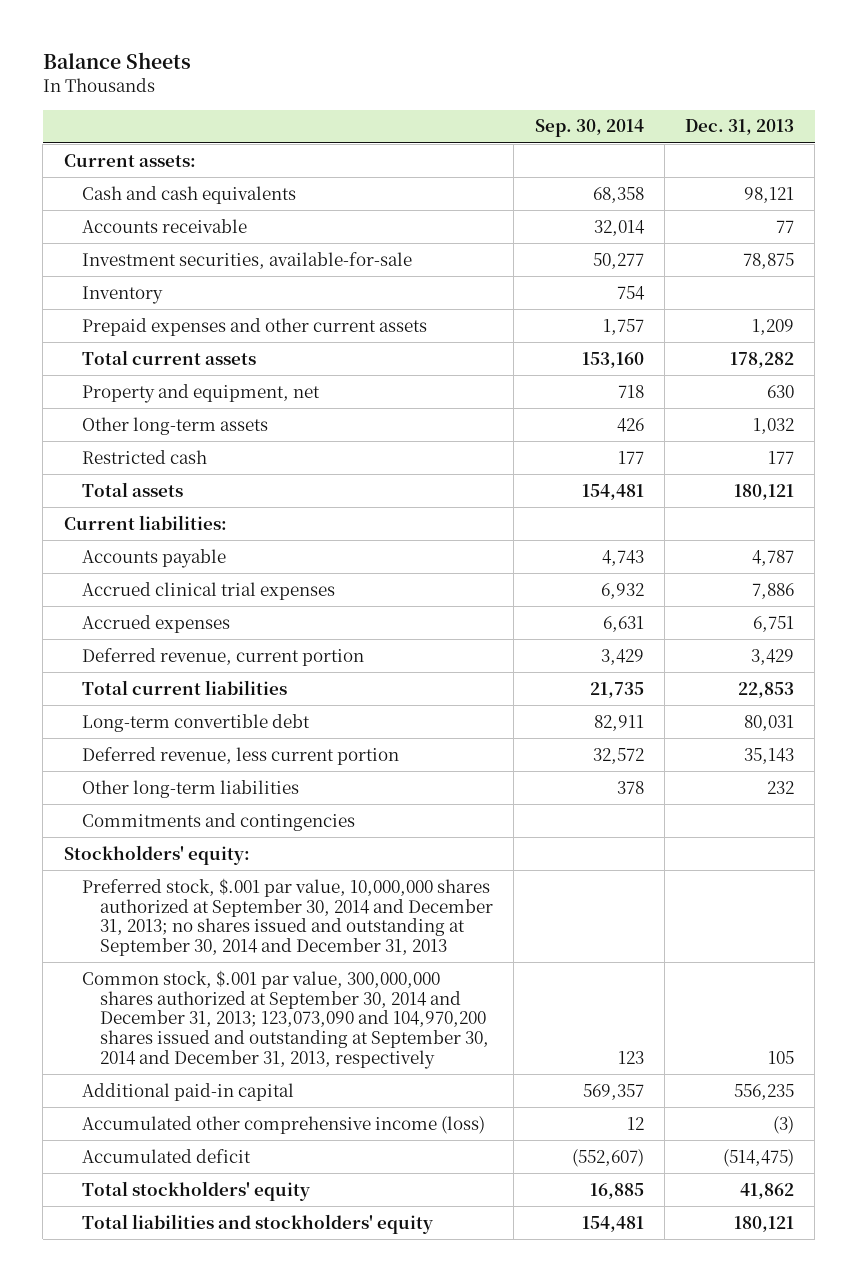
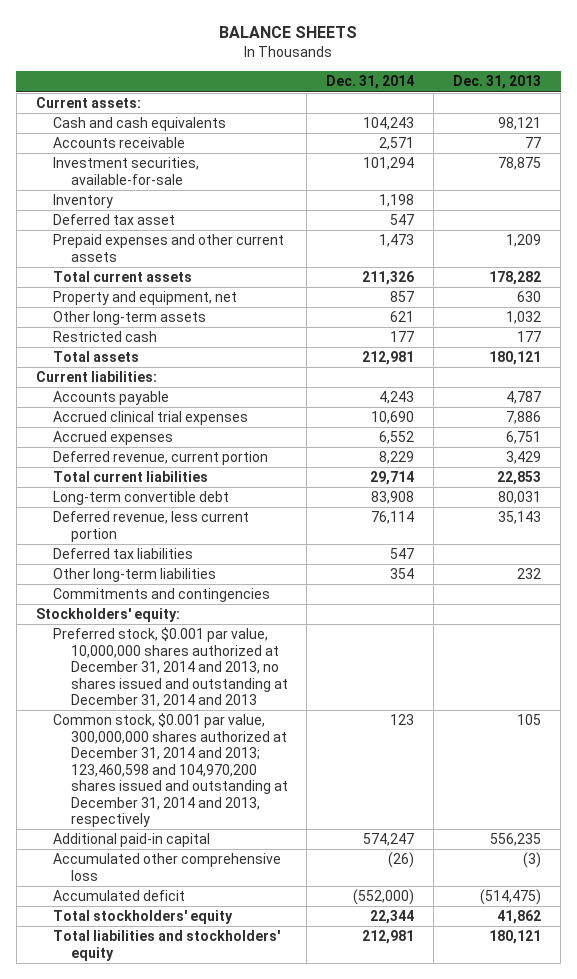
[42,52,191,70] Balance Sheets -> [219,26,358,39] BALANCE SHEETS
[534,119,644,138] Sep. 30, 2014 -> none
none -> [326,75,415,90] Dec. 31, 2014
none -> [53,214,176,226] Deferred tax asset
none -> [53,548,194,560] Deferred tax liabilities
[81,877,494,956] Preferred stock, $.001 par value, 10,000,000 shares authorized at September 30, 2014 and December 31, 2013; no shares issued and outstanding at September 30, 2014 and December 31, 2013 -> [53,627,288,708] Preferred stock, $0.001 par value, 10,000,000 shares authorized at December 31, 2014 and 2013, no shares issued and outstanding at December 31, 2014 and 2013
[81,969,490,1069] Common stock, $.001 par value, 300,000,000 shares authorized at September 30, 2014 and December 31, 2013; 123,073,090 and 104,970,200 shares issued and outstanding at September 30, 2014 and December 31, 2013, respectively -> [53,713,288,828] Common stock, $0.001 par value, 300,000,000 shares authorized at December 31, 2014 and 2013; 123,460,598 and 104,970,200 shares issued and outstanding at December 31, 2014 and 2013, respectively
[81,1115,485,1134] Accumulated other comprehensive income (loss) -> [53,853,282,881] Accumulated other comprehensive loss

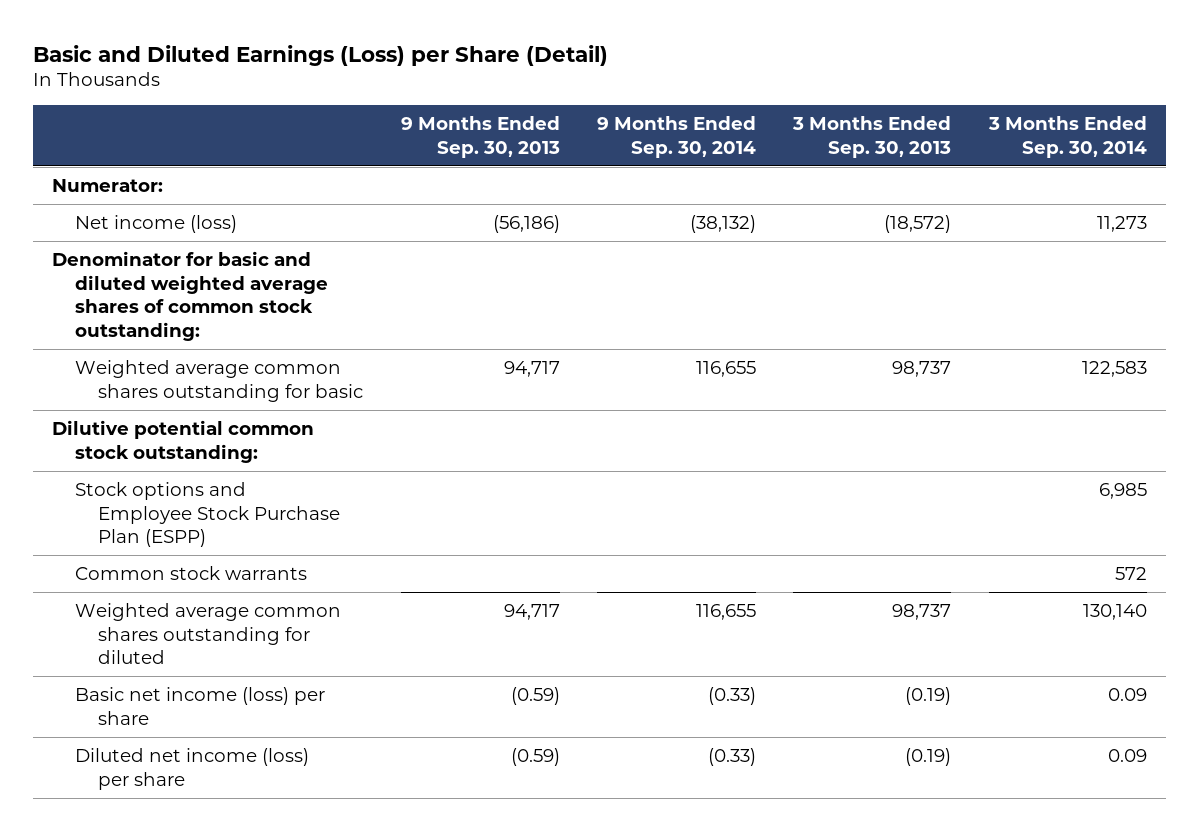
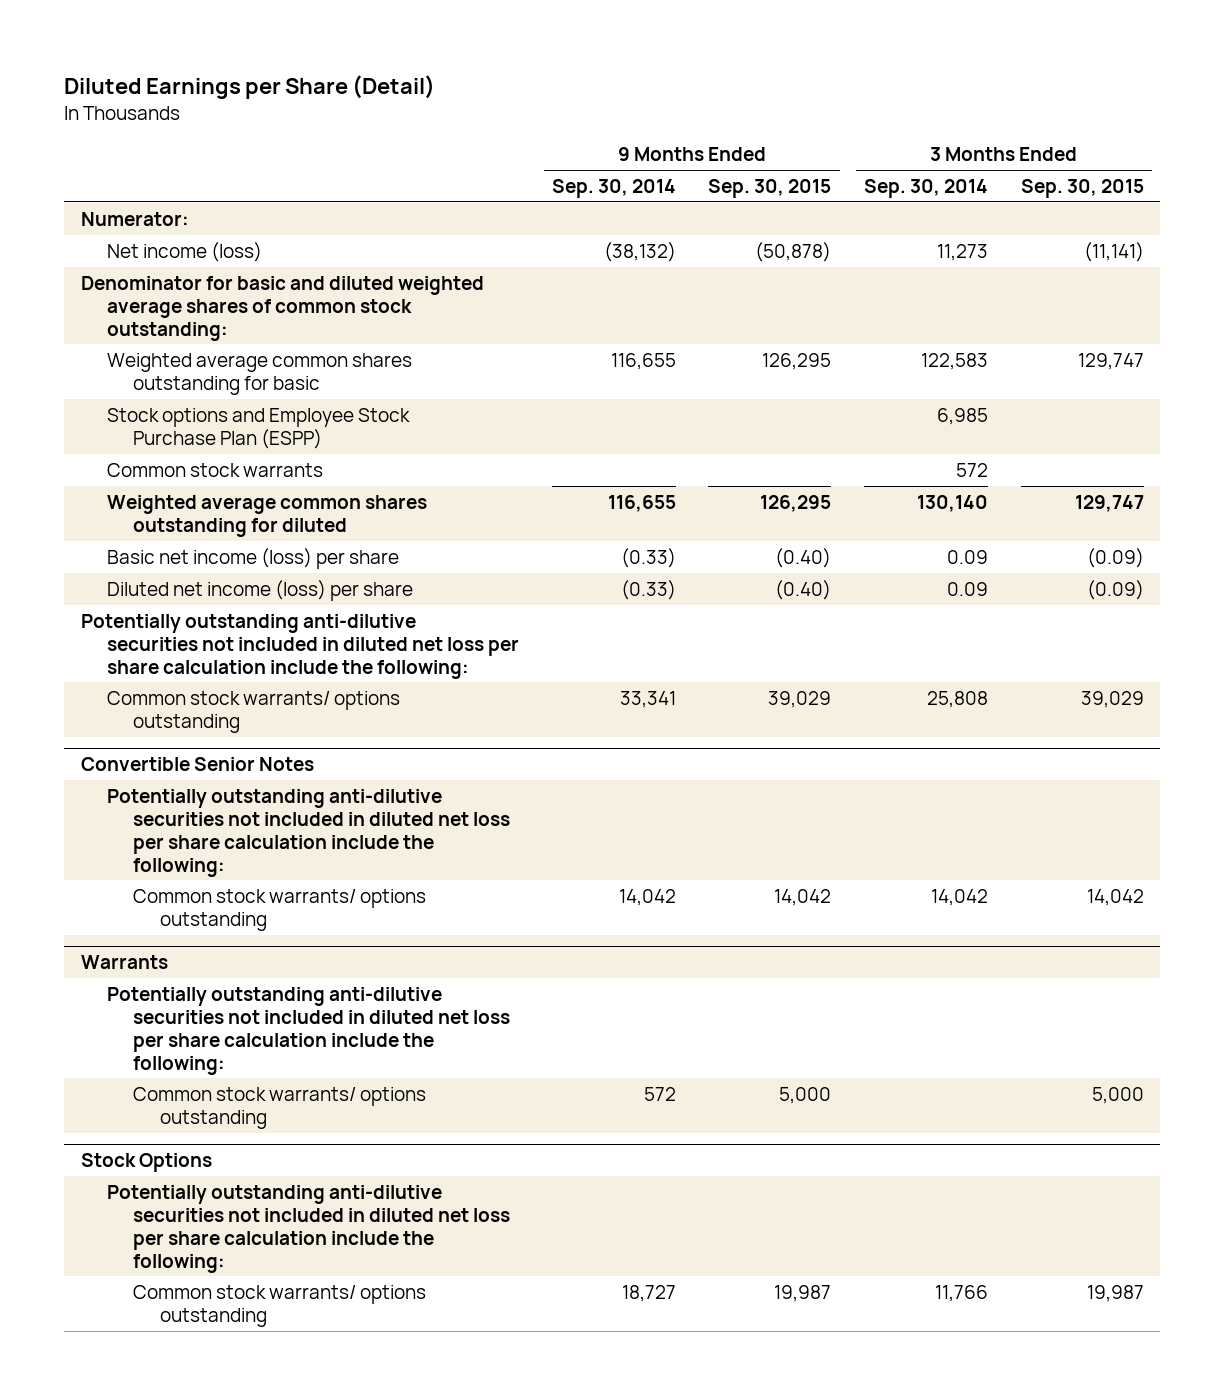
[32,44,608,66] Basic and Diluted Earnings (Loss) per Share (Detail) -> [64,74,436,99] Diluted Earnings per Share (Detail)
[400,115,560,158] 9 Months Ended Sep. 30, 2013 -> none
[792,115,952,158] 3 Months Ended Sep. 30, 2013 -> none
none -> [708,178,832,198] Sep. 30, 2015
none -> [1020,178,1144,198] Sep. 30, 2015
[51,420,314,463] Dilutive potential common stock outstanding: -> none
none -> [80,613,519,679] Potentially outstanding anti-dilutive securities not included in diluted net loss per share calculation include the following:
none -> [106,690,400,733] Common stock warrants/ options outstanding
none -> [80,757,314,772] Convertible Senior Notes
none -> [106,788,511,877] Potentially outstanding anti-dilutive securities not included in diluted net loss per share calculation include the following:
none -> [133,888,427,931] Common stock warrants/ options outstanding
none -> [80,955,168,970] Warrants
none -> [106,986,511,1075] Potentially outstanding anti-dilutive securities not included in diluted net loss per share calculation include the following:
none -> [133,1086,427,1129] Common stock warrants/ options outstanding
none -> [80,1153,212,1173] Stock Options
none -> [106,1184,511,1273] Potentially outstanding anti-dilutive securities not included in diluted net loss per share calculation include the following:
none -> [133,1284,427,1327] Common stock warrants/ options outstanding

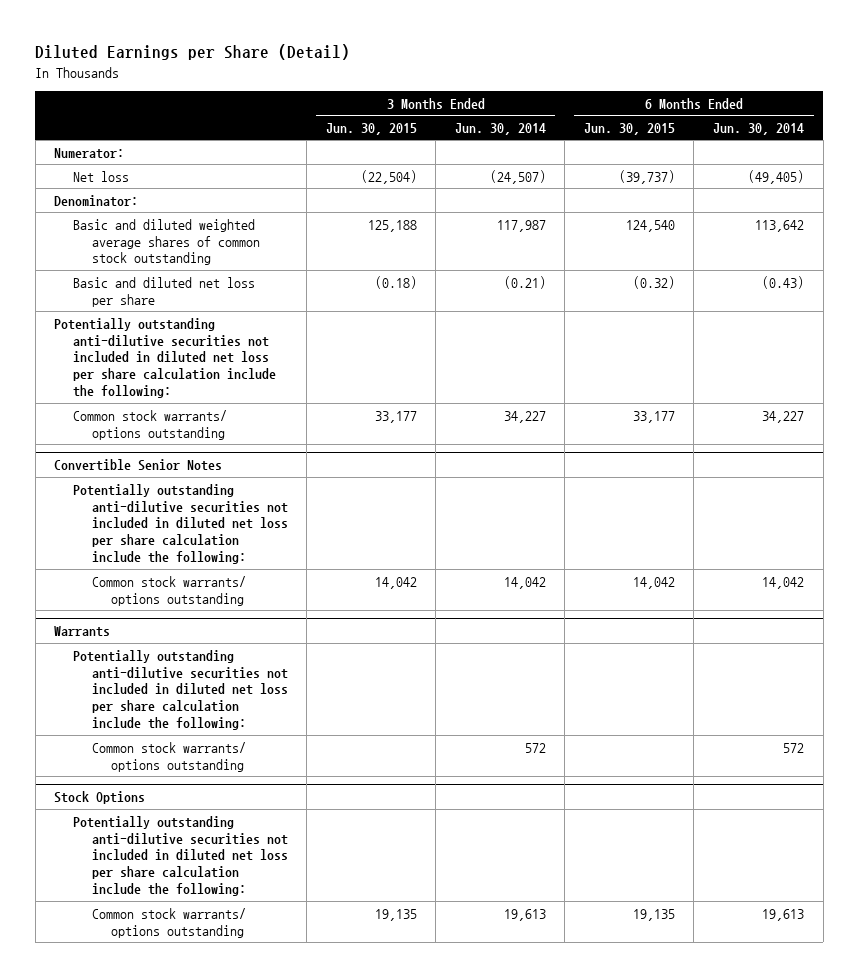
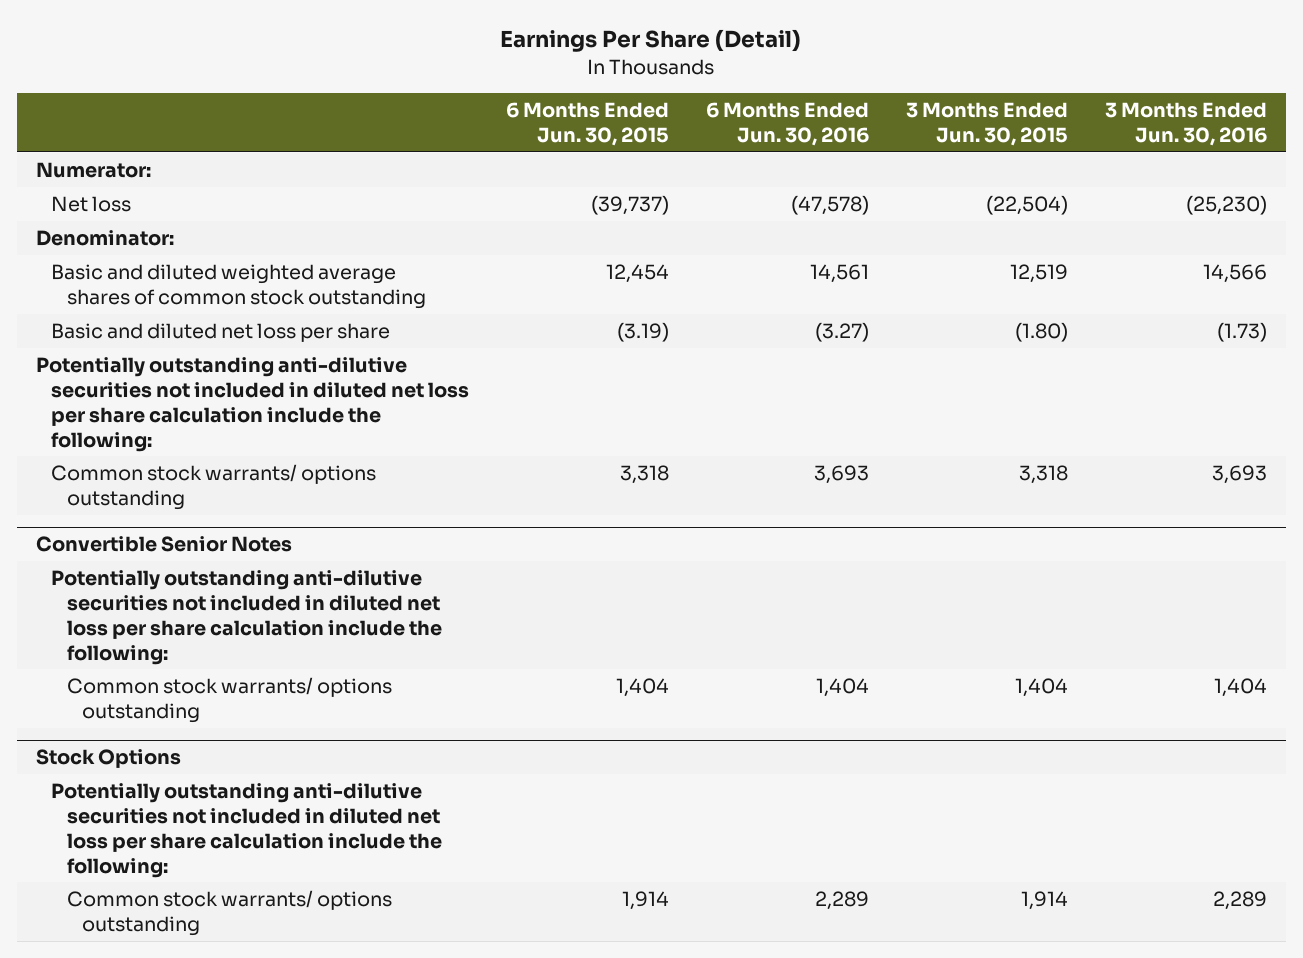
[35,44,351,61] Diluted Earnings per Share (Detail) -> [500,29,802,53] Earnings Per Share (Detail)
[454,122,546,135] Jun. 30, 2014 -> none
[712,122,804,135] Jun. 30, 2014 -> none
none -> [706,101,870,146] 6 Months Ended Jun. 30, 2016
none -> [1105,101,1268,146] 3 Months Ended Jun. 30, 2016
[367,219,417,232] 125,188 -> [1010,263,1069,283] 12,519
[625,219,675,232] 124,540 -> [606,263,670,283] 12,454
[374,275,417,289] (0.18) -> [1015,321,1069,342] (1.80)
[632,275,675,289] (0.32) -> [617,321,670,342] (3.19)
[374,410,417,423] 33,177 -> [1019,464,1069,484] 3,318
[632,410,675,423] 33,177 -> [620,464,670,484] 3,318
[54,626,111,638] Warrants -> none
[73,649,288,731] Potentially outstanding anti-dilutive securities not included in diluted net loss per share calculation include the following: -> none
[91,741,246,772] Common stock warrants/ options outstanding -> none
[374,576,417,589] 14,042 -> [1015,677,1069,697] 1,404
[632,576,675,589] 14,042 -> [616,677,670,697] 1,404
[374,908,417,921] 19,135 -> [1021,890,1069,910] 1,914
[632,908,675,921] 19,135 -> [622,890,670,910] 1,914

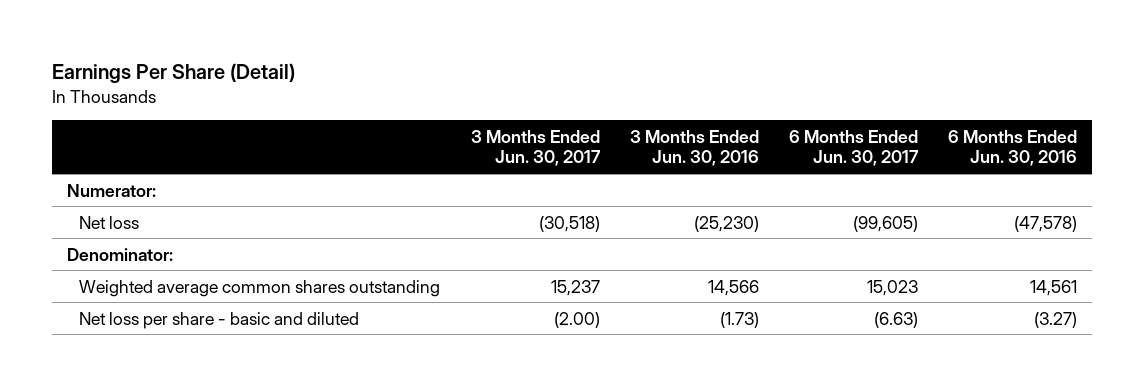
[506,101,670,146] 6 Months Ended Jun. 30, 2015 -> none
[906,101,1069,146] 3 Months Ended Jun. 30, 2015 -> none
none -> [470,129,601,167] 3 Months Ended Jun. 30, 2017
none -> [789,129,920,167] 6 Months Ended Jun. 30, 2017
[35,356,470,452] Potentially outstanding anti-dilutive securities not included in diluted net loss per share calculation include the following: -> none
[51,463,377,510] Common stock warrants/ options outstanding -> none
[35,536,292,553] Convertible Senior Notes -> none
[51,569,442,665] Potentially outstanding anti-dilutive securities not included in diluted net loss per share calculation include the following: -> none
[66,676,392,723] Common stock warrants/ options outstanding -> none
[35,749,181,769] Stock Options -> none
[51,782,442,878] Potentially outstanding anti-dilutive securities not included in diluted net loss per share calculation include the following: -> none
[66,889,392,936] Common stock warrants/ options outstanding -> none
[51,263,426,309] Basic and diluted weighted average shares of common stock outstanding -> [79,279,441,297] Weighted average common shares outstanding
[51,322,391,342] Basic and diluted net loss per share -> [79,311,360,329] Net loss per share - basic and diluted

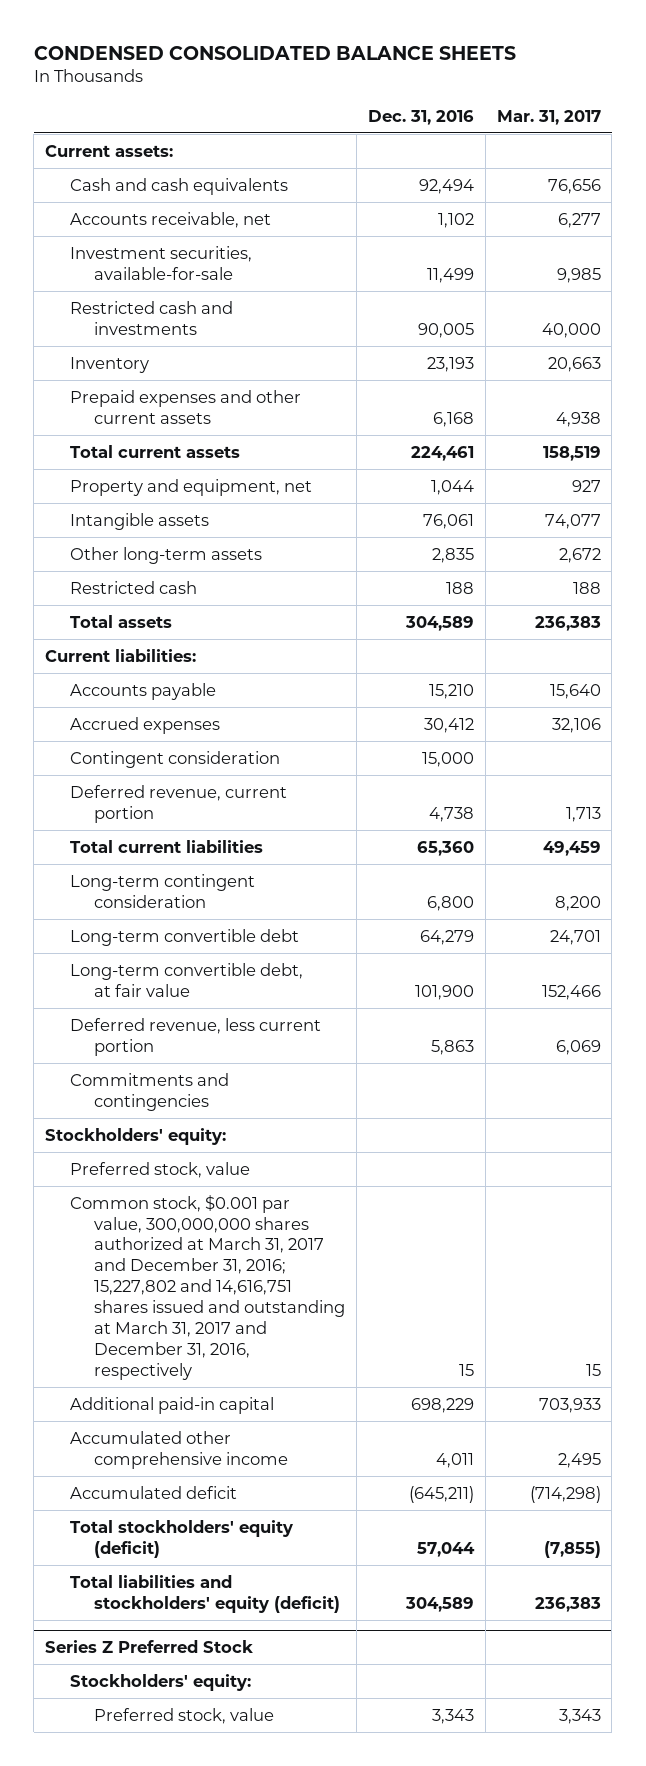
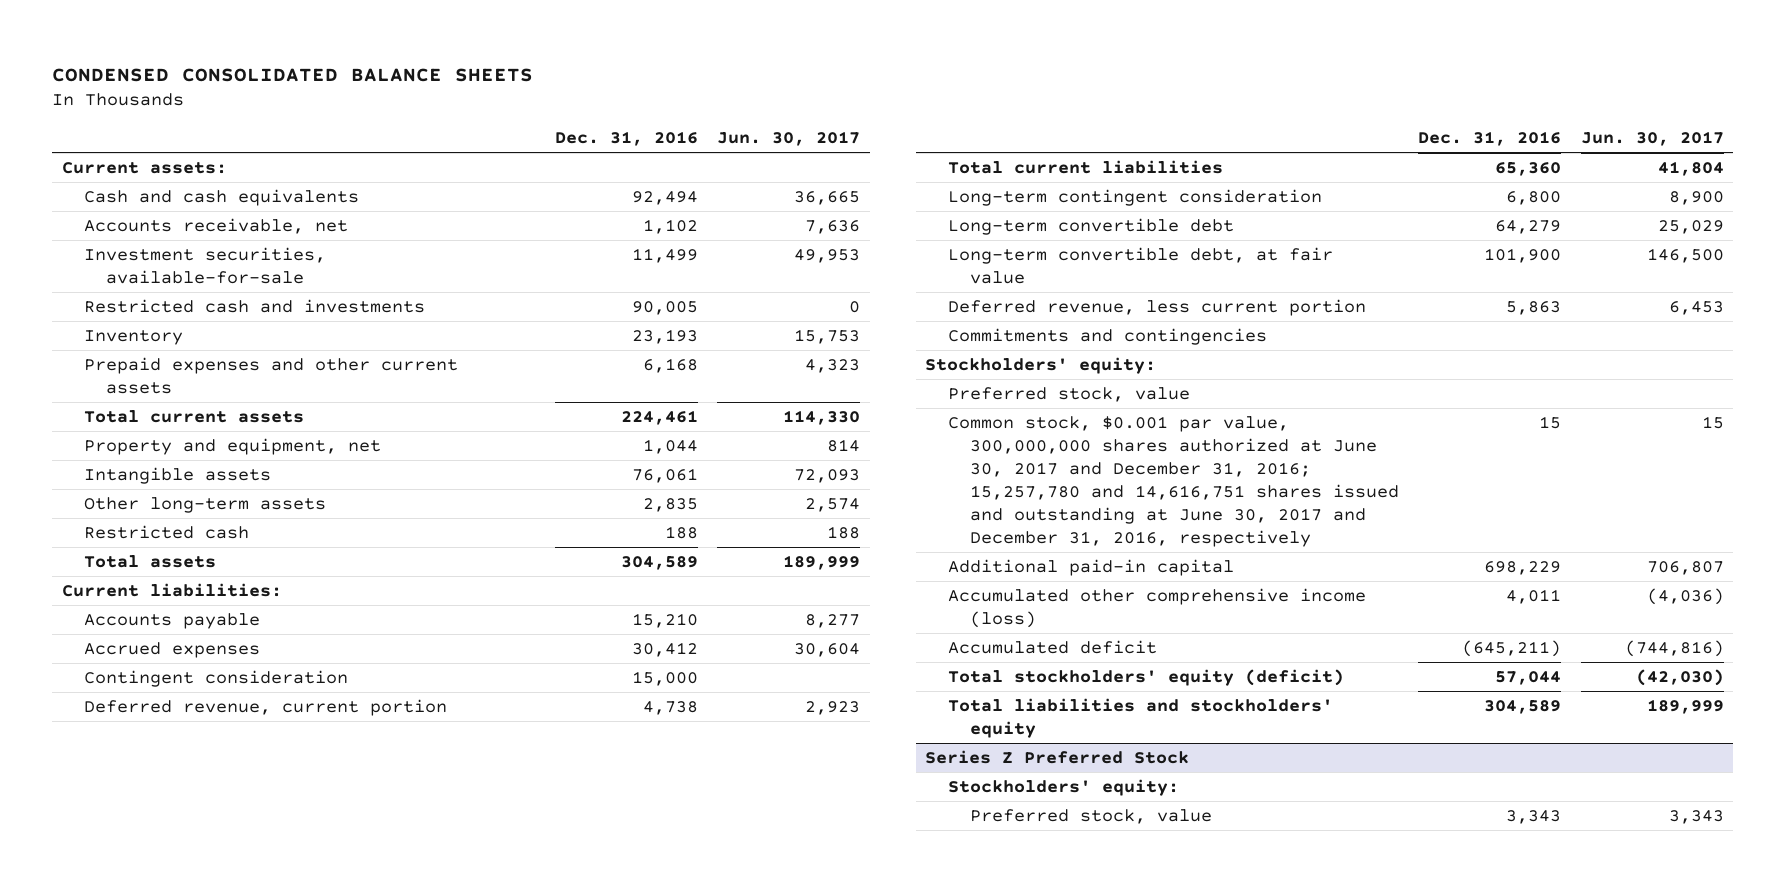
[496,109,601,125] Mar. 31, 2017 -> none
none -> [717,131,861,147] Jun. 30, 2017
[69,1194,346,1380] Common stock, $0.001 par value, 300,000,000 shares authorized at March 31, 2017 and December 31, 2016; 15,227,802 and 14,616,751 shares issued and outstanding at March 31, 2017 and December 31, 2016, respectively -> [947,415,1399,547] Common stock, $0.001 par value, 300,000,000 shares authorized at June 30, 2017 and December 31, 2016; 15,257,780 and 14,616,751 shares issued and outstanding at June 30, 2017 and December 31, 2016, respectively
[69,1430,289,1469] Accumulated other comprehensive income -> [947,587,1366,628] Accumulated other comprehensive income (loss)
[69,1574,341,1613] Total liabilities and stockholders' equity (deficit) -> [947,697,1333,738] Total liabilities and stockholders' equity

